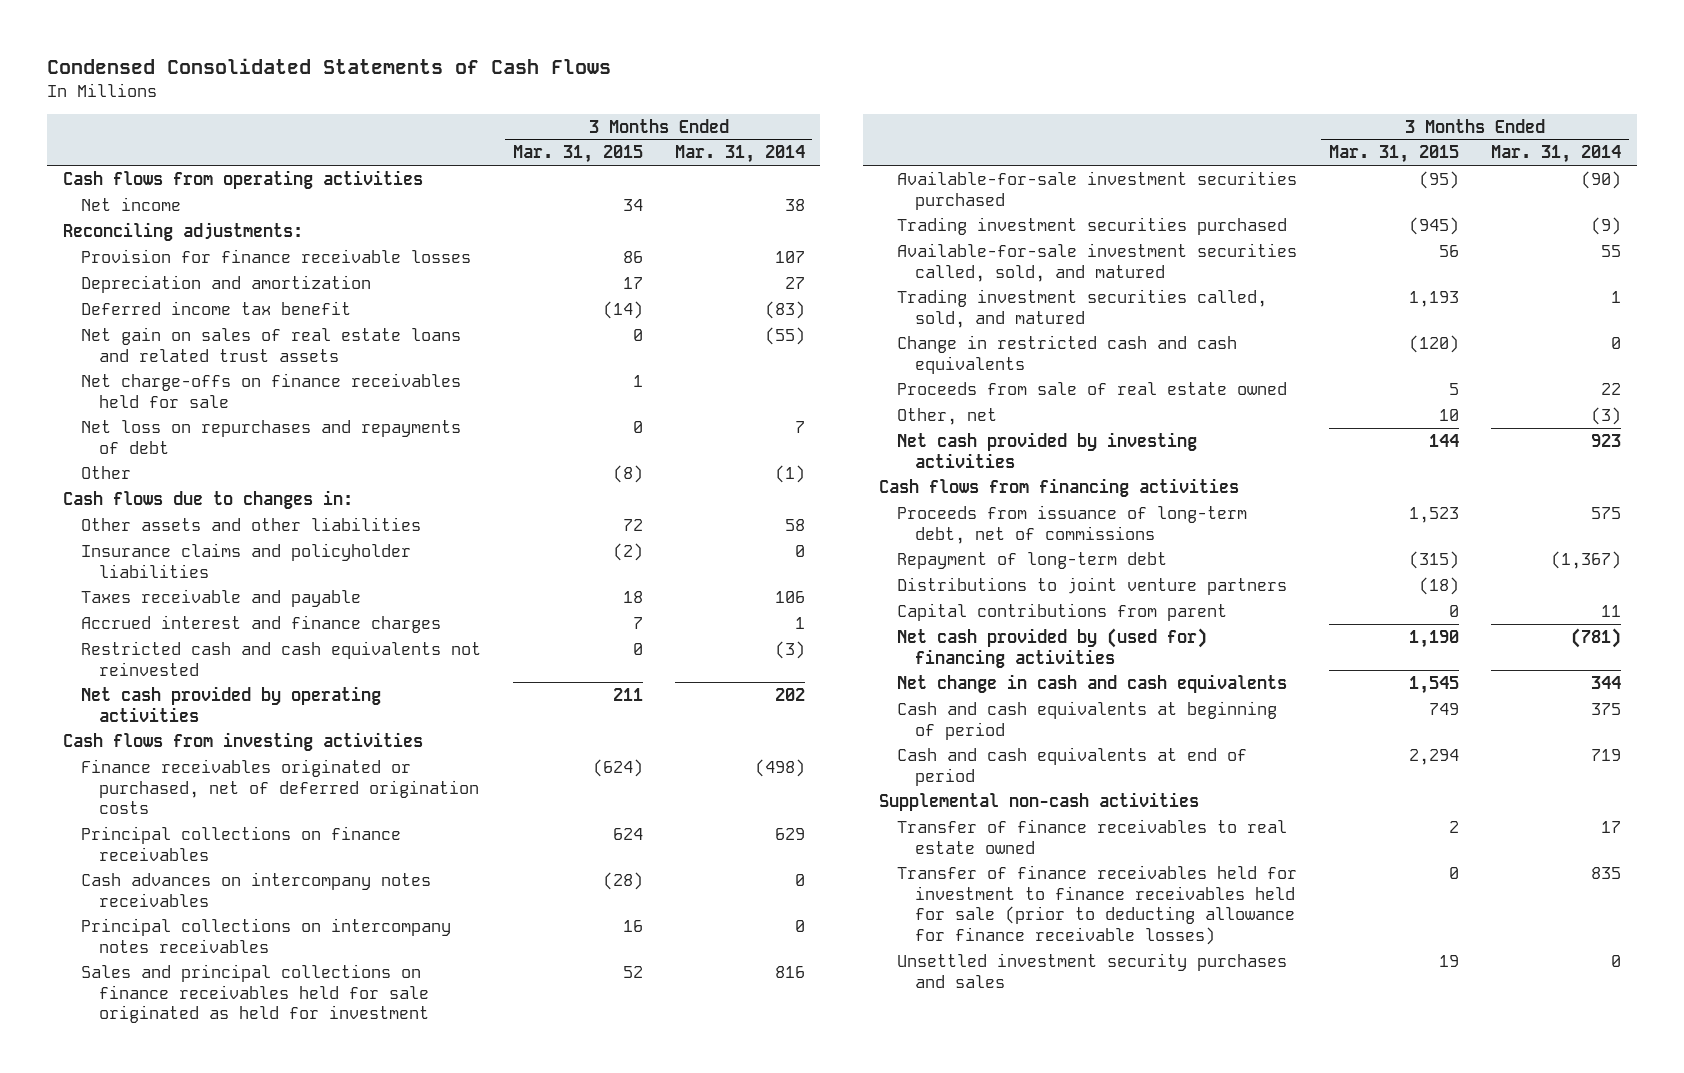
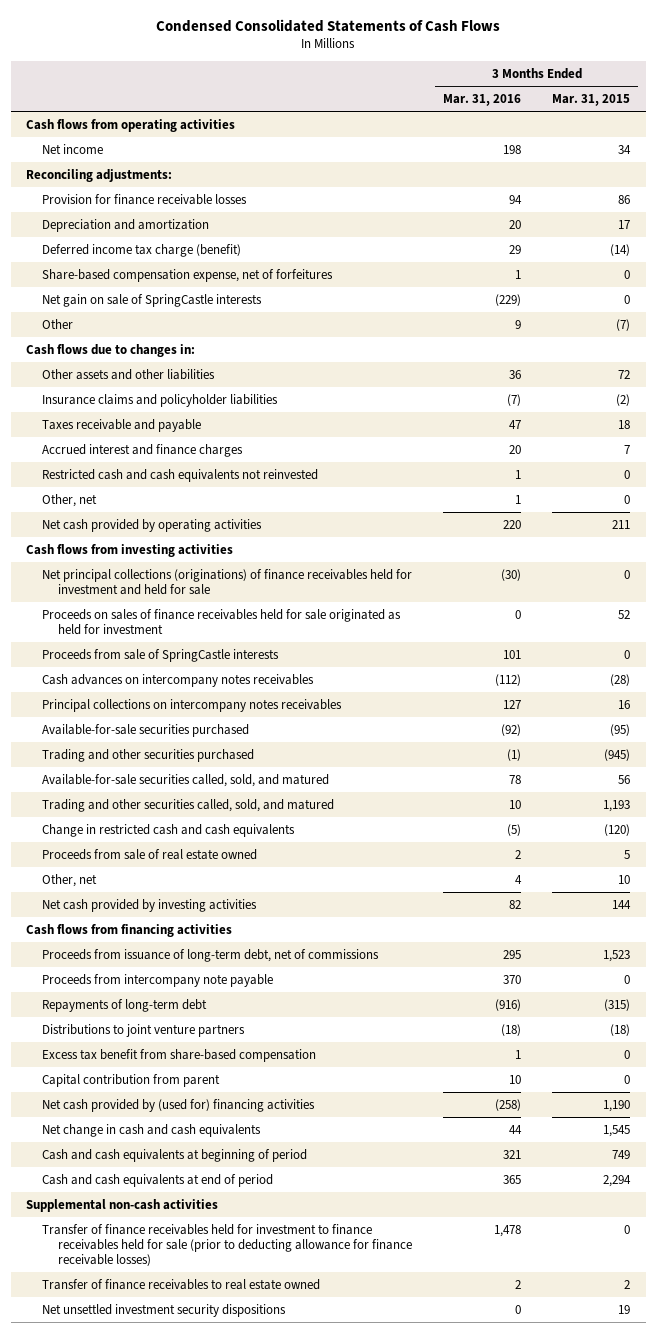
[674,145,805,164] Mar. 31, 2014 -> none
none -> [443,93,522,106] Mar. 31, 2016
[80,326,461,362] Net gain on sales of real estate loans and related trust assets -> none
[80,372,461,408] Net charge-offs on finance receivables held for sale -> none
[80,419,461,454] Net loss on repurchases and repayments of debt -> none
[80,300,351,315] Deferred income tax benefit -> [42,243,242,257] Deferred income tax charge (benefit)
none -> [42,268,334,282] Share-based compensation expense, net of forfeitures
none -> [42,293,263,307] Net gain on sale of SpringCastle interests
[612,464,643,483] (8) -> [616,318,631,331] (7)
none -> [42,493,98,507] Other, net
[80,825,401,861] Principal collections on finance receivables -> none
[80,758,480,815] Finance receivables originated or purchased, net of deferred origination costs -> [42,568,413,595] Net principal collections (originations) of finance receivables held for investment and held for sale
[592,758,643,777] (624) -> [624,569,631,579] 0
none -> [42,608,402,635] Proceeds on sales of finance receivables held for sale originated as held for investment
none -> [42,648,280,662] Proceeds from sale of SpringCastle interests
[80,963,430,1024] Sales and principal collections on finance receivables held for sale originated as held for investment -> none
[897,170,1298,210] Available-for-sale investment securities purchased -> [42,723,250,737] Available-for-sale securities purchased
[897,216,1288,235] Trading investment securities purchased -> [42,748,255,762] Trading and other securities purchased
[897,242,1298,282] Available-for-sale investment securities called, sold, and matured -> [42,773,330,787] Available-for-sale securities called, sold, and matured
[897,288,1268,328] Trading investment securities called, sold, and matured -> [42,798,335,812] Trading and other securities called, sold, and matured
none -> [42,973,274,987] Proceeds from intercompany note payable
[897,551,1168,569] Repayment of long-term debt -> [42,998,208,1012] Repayments of long-term debt
none -> [42,1048,317,1062] Excess tax benefit from share-based compensation
[897,602,1228,621] Capital contributions from parent -> [42,1073,221,1087] Capital contribution from parent
[897,818,1288,854] Transfer of finance receivables to real estate owned -> [42,1278,321,1290] Transfer of finance receivables to real estate owned
[897,952,1288,988] Unsettled investment security purchases and sales -> [42,1303,287,1317] Net unsettled investment security dispositions

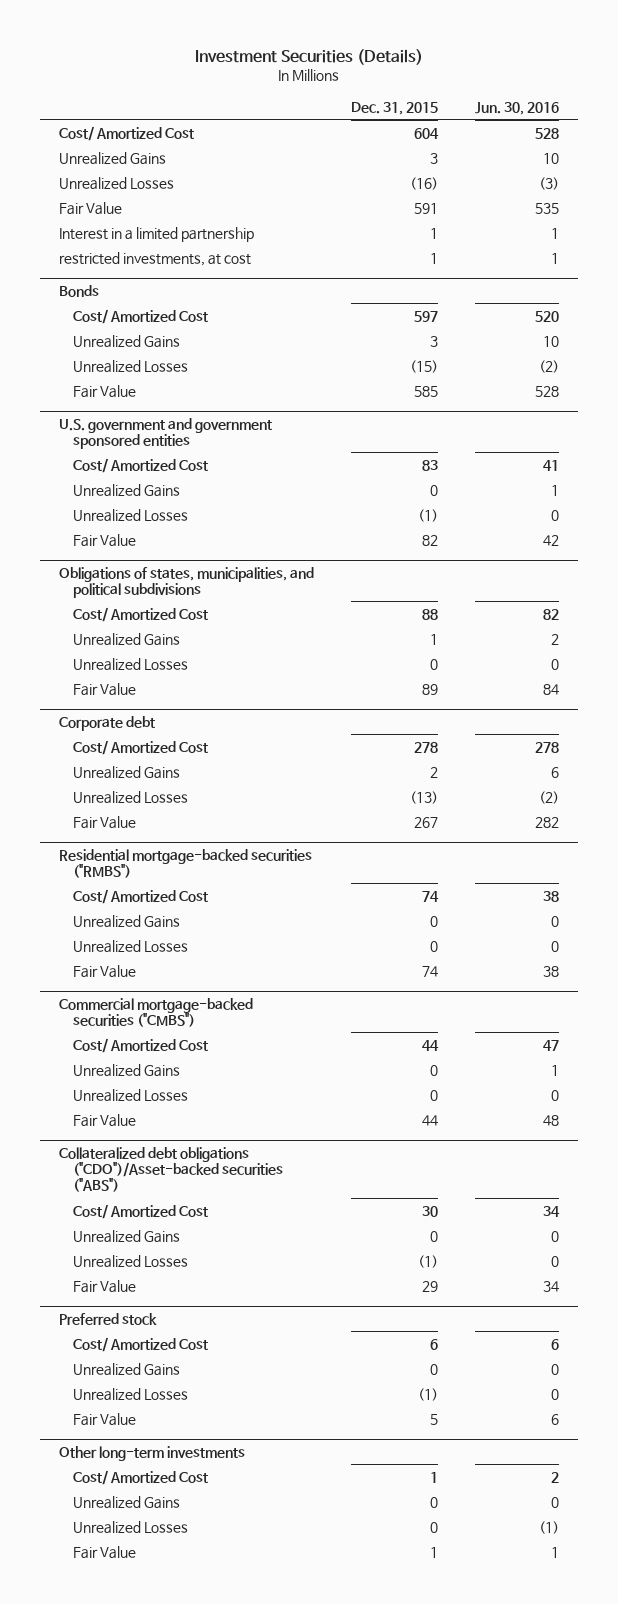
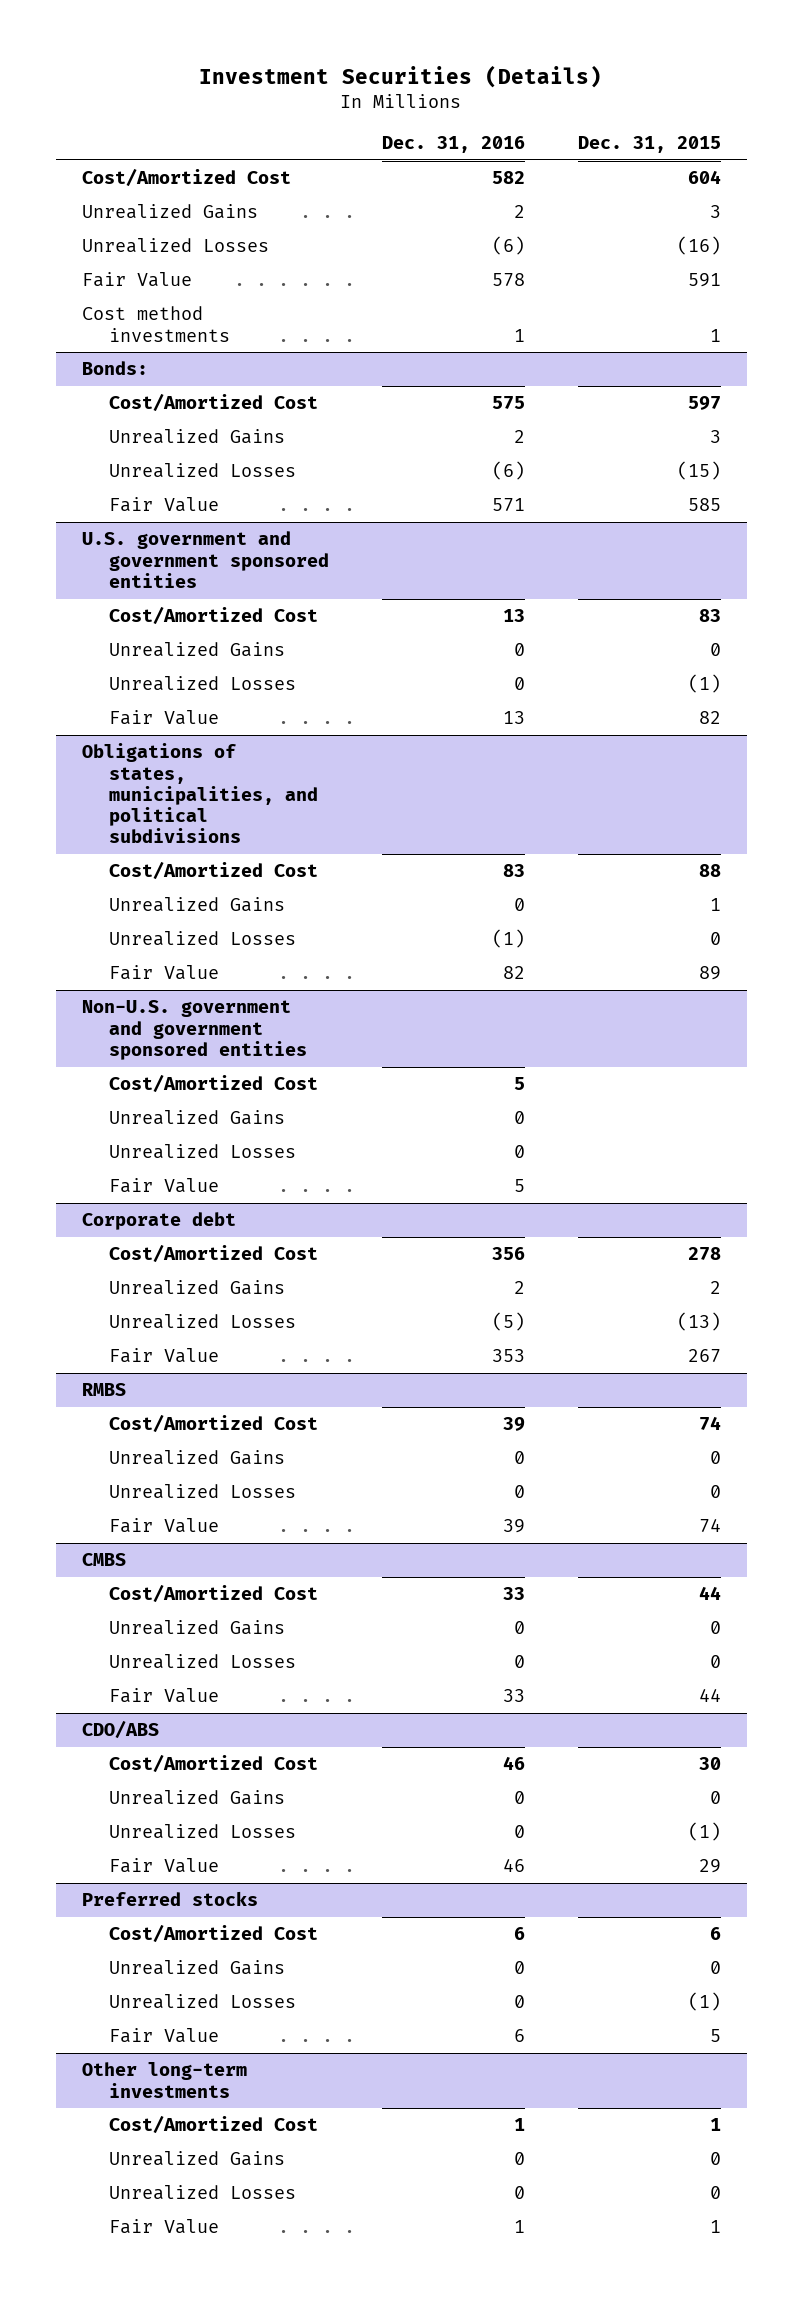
[475,101,560,115] Jun. 30, 2016 -> none
none -> [381,135,525,153] Dec. 31, 2016
[58,125,194,141] Cost/ Amortized Cost -> [82,168,292,188] Cost/Amortized Cost
[58,226,254,242] Interest in a limited partnership -> none
[58,251,251,266] restricted investments, at cost -> none
none -> [82,306,230,342] Cost method investments
[58,284,99,297] Bonds -> [82,361,149,376] Bonds:
[72,308,208,324] Cost/ Amortized Cost -> [108,393,318,413] Cost/Amortized Cost
[72,457,208,473] Cost/ Amortized Cost -> [108,606,318,626] Cost/Amortized Cost
[72,606,208,622] Cost/ Amortized Cost -> [108,861,318,881] Cost/Amortized Cost
none -> [82,1000,307,1060] Non-U.S. government and government sponsored entities
none -> [108,1074,318,1094] Cost/Amortized Cost
none -> [108,1110,285,1126] Unrealized Gains
none -> [108,1144,296,1160] Unrealized Losses
none -> [108,1178,219,1194] Fair Value
[72,739,208,755] Cost/ Amortized Cost -> [108,1244,318,1264] Cost/Amortized Cost
[58,848,312,878] Residential mortgage-backed securities ("RMBS") -> [82,1383,127,1397] RMBS
[72,888,208,904] Cost/ Amortized Cost -> [108,1414,318,1434] Cost/Amortized Cost
[58,997,253,1027] Commercial mortgage-backed securities ("CMBS") -> [82,1553,127,1567] CMBS
[72,1037,208,1053] Cost/ Amortized Cost -> [108,1584,318,1604] Cost/Amortized Cost
[58,1146,283,1192] Collateralized debt obligations ("CDO")/Asset-backed securities ("ABS") -> [82,1720,160,1740] CDO/ABS
[72,1203,208,1219] Cost/ Amortized Cost -> [108,1754,318,1774] Cost/Amortized Cost
[58,1312,157,1325] Preferred stock -> [82,1891,259,1907] Preferred stocks
[72,1336,208,1352] Cost/ Amortized Cost -> [108,1924,318,1944] Cost/Amortized Cost
[72,1469,208,1485] Cost/ Amortized Cost -> [108,2115,318,2135] Cost/Amortized Cost

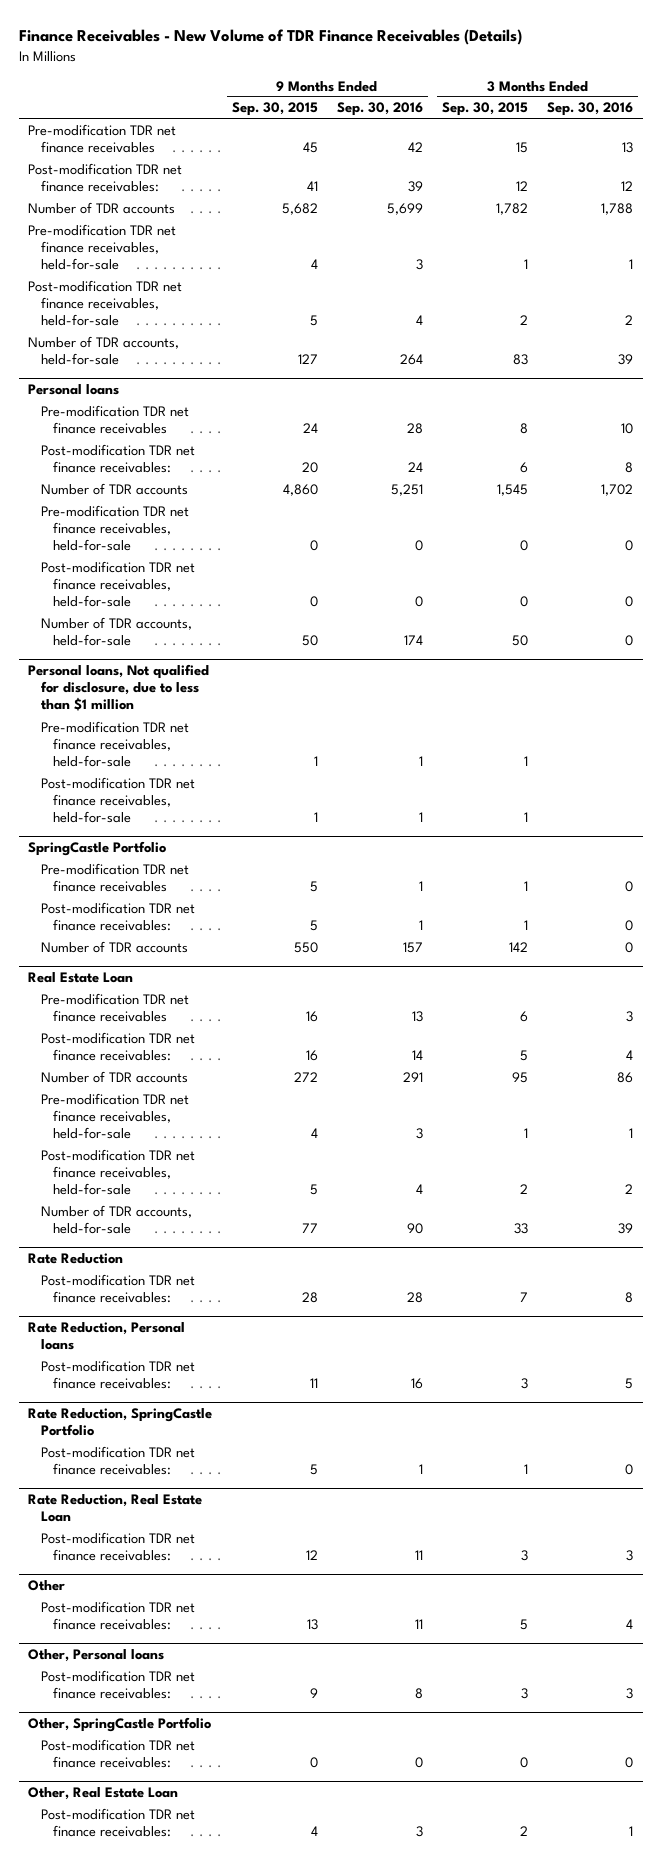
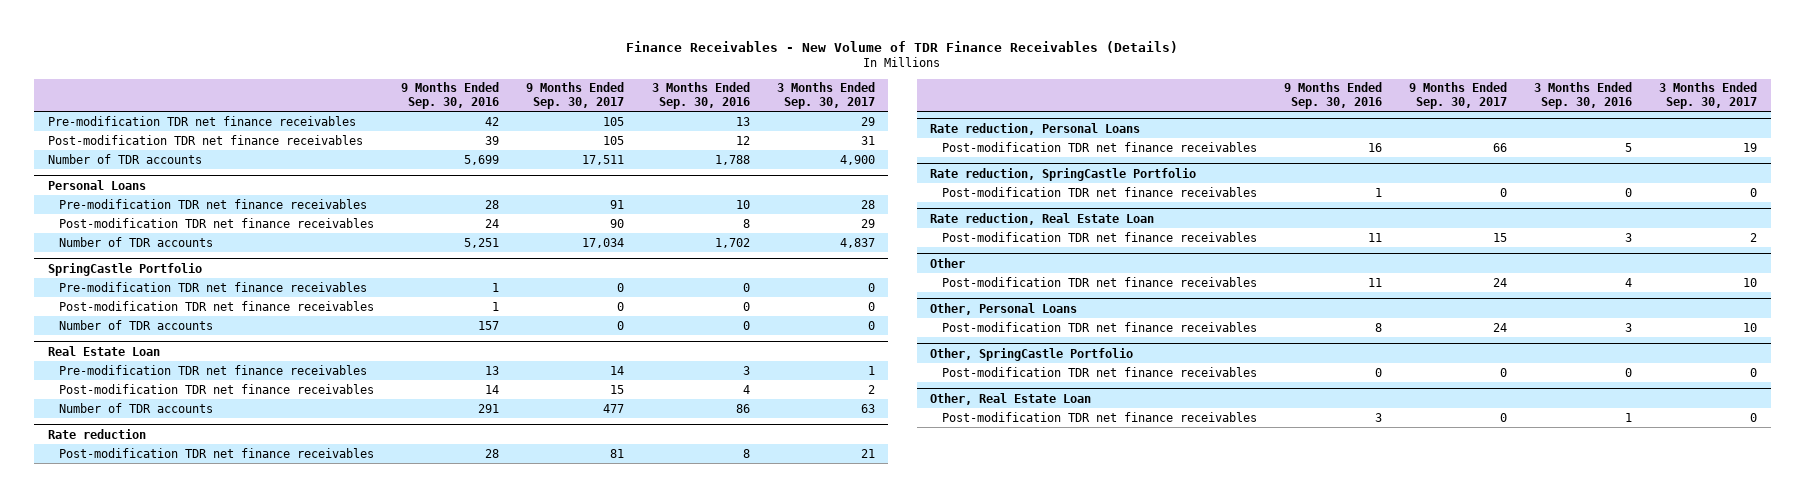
[231,102,318,117] Sep. 30, 2015 -> none
[442,102,529,117] Sep. 30, 2015 -> none
none -> [526,82,625,109] 9 Months Ended Sep. 30, 2017
none -> [776,82,875,109] 3 Months Ended Sep. 30, 2017
[28,162,183,192] Post-modification TDR net finance receivables: -> [47,134,363,145] Post-modification TDR net finance receivables
[28,223,177,270] Pre-modification TDR net finance receivables, held-for-sale -> none
[28,279,183,326] Post-modification TDR net finance receivables, held-for-sale -> none
[28,335,180,365] Number of TDR accounts, held-for-sale -> none
[28,384,120,396] Personal loans -> [47,179,146,190] Personal Loans
[40,443,195,473] Post-modification TDR net finance receivables: -> [59,217,375,228] Post-modification TDR net finance receivables
[40,504,189,551] Pre-modification TDR net finance receivables, held-for-sale -> none
[40,560,195,607] Post-modification TDR net finance receivables, held-for-sale -> none
[40,616,192,646] Number of TDR accounts, held-for-sale -> none
[28,664,210,712] Personal loans, Not qualified for disclosure, due to less than $1 million -> none
[40,720,189,767] Pre-modification TDR net finance receivables, held-for-sale -> none
[40,776,195,823] Post-modification TDR net finance receivables, held-for-sale -> none
[40,901,195,931] Post-modification TDR net finance receivables: -> [59,300,375,311] Post-modification TDR net finance receivables
[40,1031,195,1061] Post-modification TDR net finance receivables: -> [59,383,375,394] Post-modification TDR net finance receivables
[40,1092,189,1139] Pre-modification TDR net finance receivables, held-for-sale -> none
[40,1148,195,1195] Post-modification TDR net finance receivables, held-for-sale -> none
[40,1204,192,1234] Number of TDR accounts, held-for-sale -> none
[28,1253,124,1265] Rate Reduction -> [47,428,146,439] Rate reduction
[40,1273,195,1303] Post-modification TDR net finance receivables: -> [59,447,375,458] Post-modification TDR net finance receivables
[28,1322,186,1351] Rate Reduction, Personal loans -> [930,122,1141,135] Rate reduction, Personal Loans
[40,1359,195,1389] Post-modification TDR net finance receivables: -> [941,141,1257,152] Post-modification TDR net finance receivables
[28,1408,213,1437] Rate Reduction, SpringCastle Portfolio -> [930,167,1197,181] Rate reduction, SpringCastle Portfolio
[40,1445,195,1475] Post-modification TDR net finance receivables: -> [941,186,1257,197] Post-modification TDR net finance receivables
[28,1494,203,1523] Rate Reduction, Real Estate Loan -> [930,212,1155,225] Rate reduction, Real Estate Loan
[40,1531,195,1561] Post-modification TDR net finance receivables: -> [941,231,1257,242] Post-modification TDR net finance receivables
[40,1600,195,1630] Post-modification TDR net finance receivables: -> [941,276,1257,287] Post-modification TDR net finance receivables
[28,1649,165,1663] Other, Personal loans -> [930,302,1078,315] Other, Personal Loans
[40,1669,195,1699] Post-modification TDR net finance receivables: -> [941,321,1257,332] Post-modification TDR net finance receivables
[40,1738,195,1768] Post-modification TDR net finance receivables: -> [941,366,1257,377] Post-modification TDR net finance receivables
[40,1807,195,1837] Post-modification TDR net finance receivables: -> [941,411,1257,422] Post-modification TDR net finance receivables

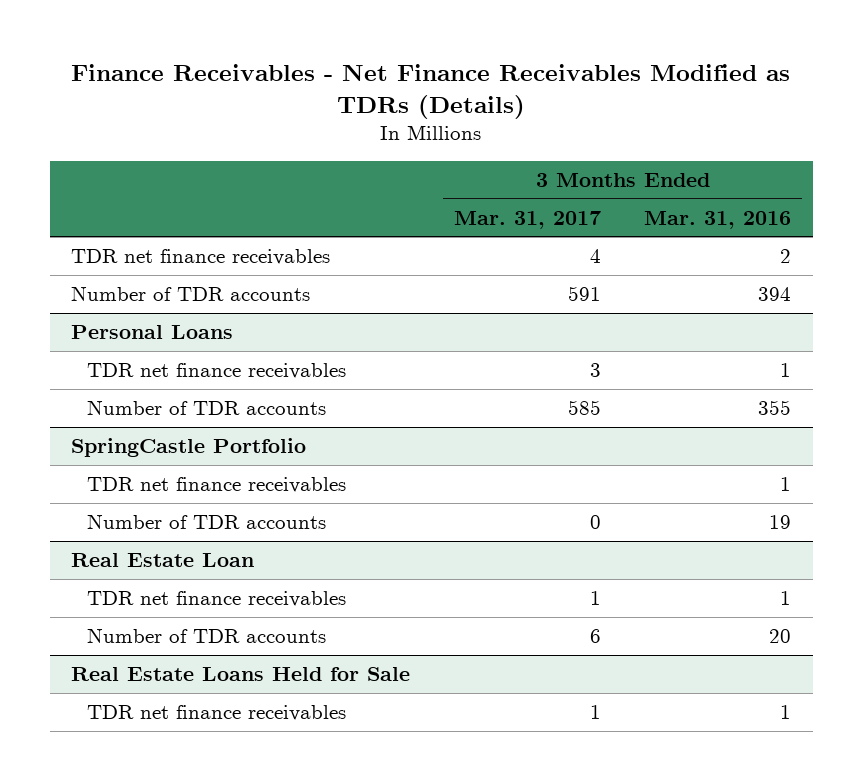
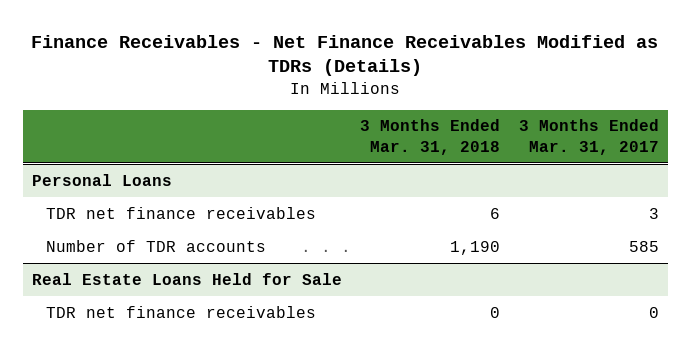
[644,210,792,229] Mar. 31, 2016 -> none
none -> [360,119,501,155] 3 Months Ended Mar. 31, 2018
[71,248,331,265] TDR net finance receivables -> none
[71,285,311,301] Number of TDR accounts -> none
[71,437,307,457] SpringCastle Portfolio -> none
[86,476,346,493] TDR net finance receivables -> none
[86,513,326,529] Number of TDR accounts -> none
[71,552,255,567] Real Estate Loan -> none
[86,590,346,607] TDR net finance receivables -> none
[86,627,326,643] Number of TDR accounts -> none
[589,704,601,719] 1 -> [648,306,659,318] 0

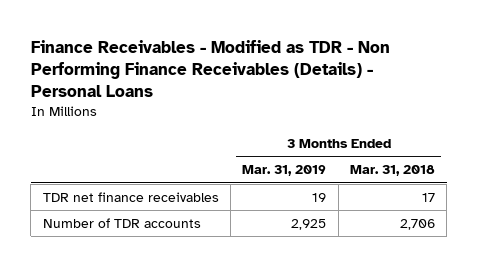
[31,34,659,77] Finance Receivables - Net Finance Receivables Modified as TDRs (Details) -> [30,39,390,97] Finance Receivables - Modified as TDR - Non Performing Finance Receivables (Details) - Personal Loans
[518,119,659,155] 3 Months Ended Mar. 31, 2017 -> none
none -> [242,165,327,177] Mar. 31, 2019
[32,173,173,186] Personal Loans -> none
[32,272,343,285] Real Estate Loans Held for Sale -> none
[46,305,317,318] TDR net finance receivables -> none
[490,207,501,219] 6 -> [421,192,435,202] 17
[450,240,501,255] 1,190 -> [399,218,435,230] 2,706

